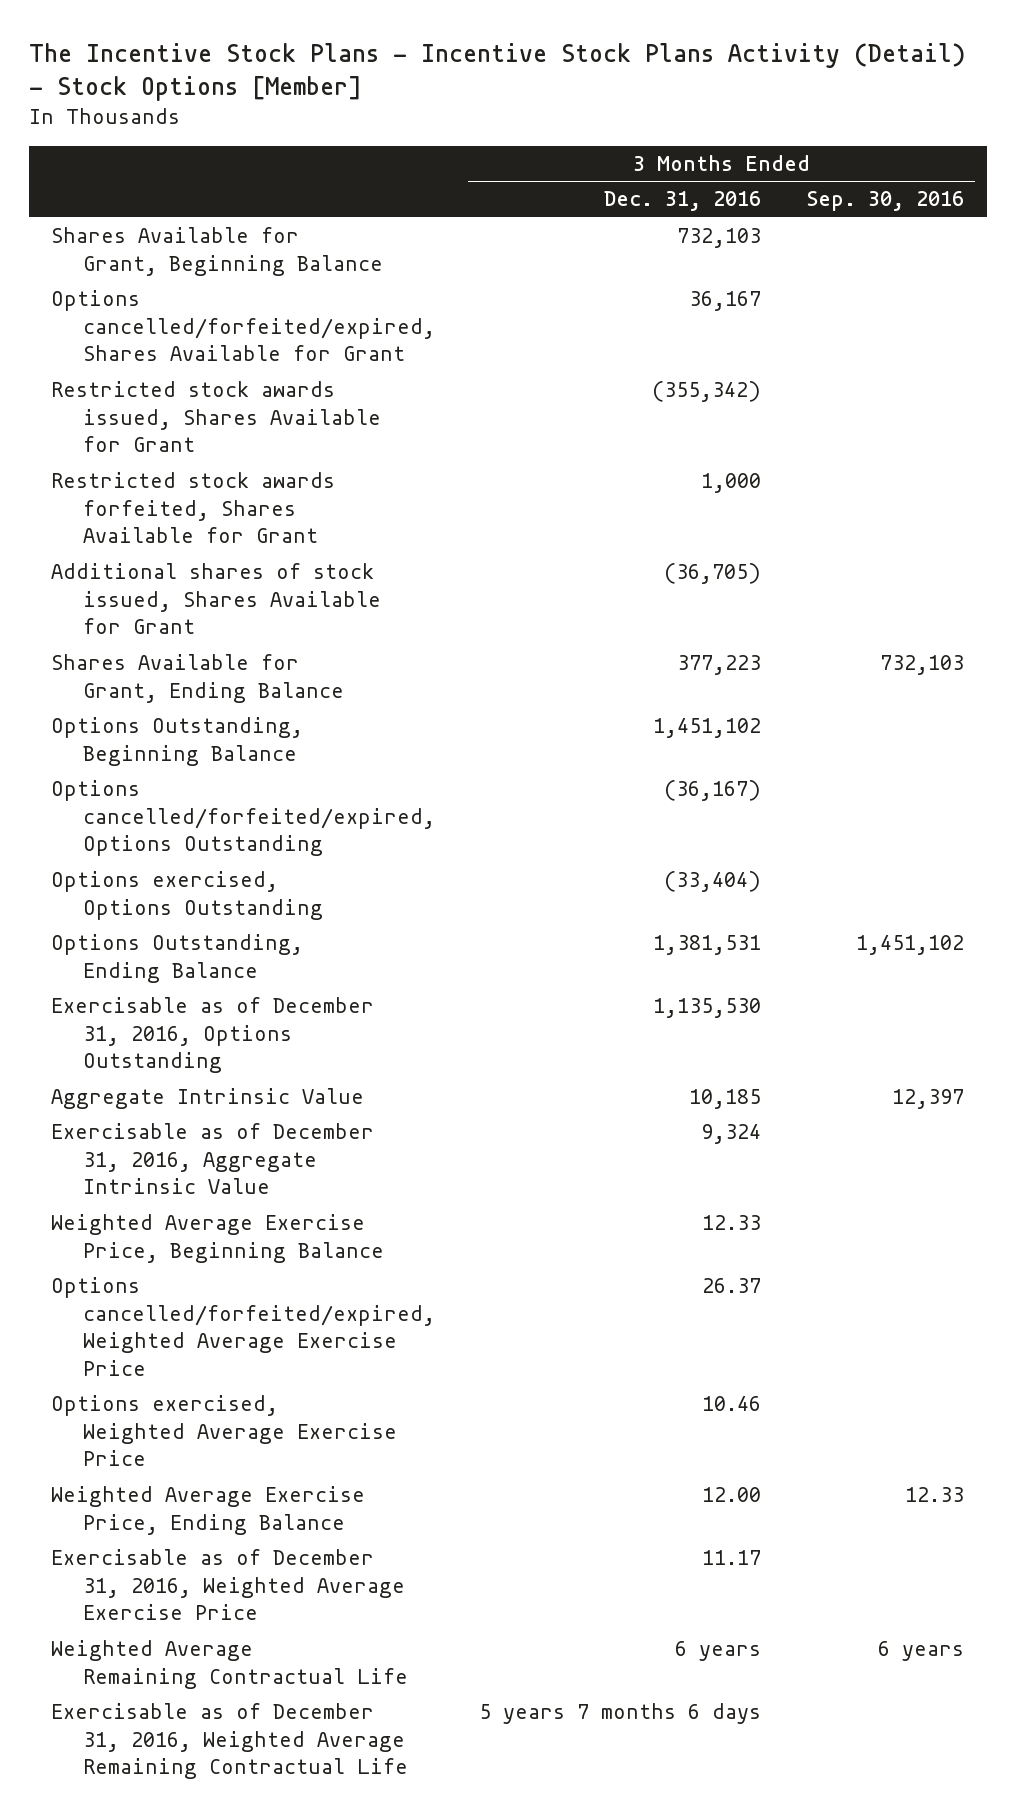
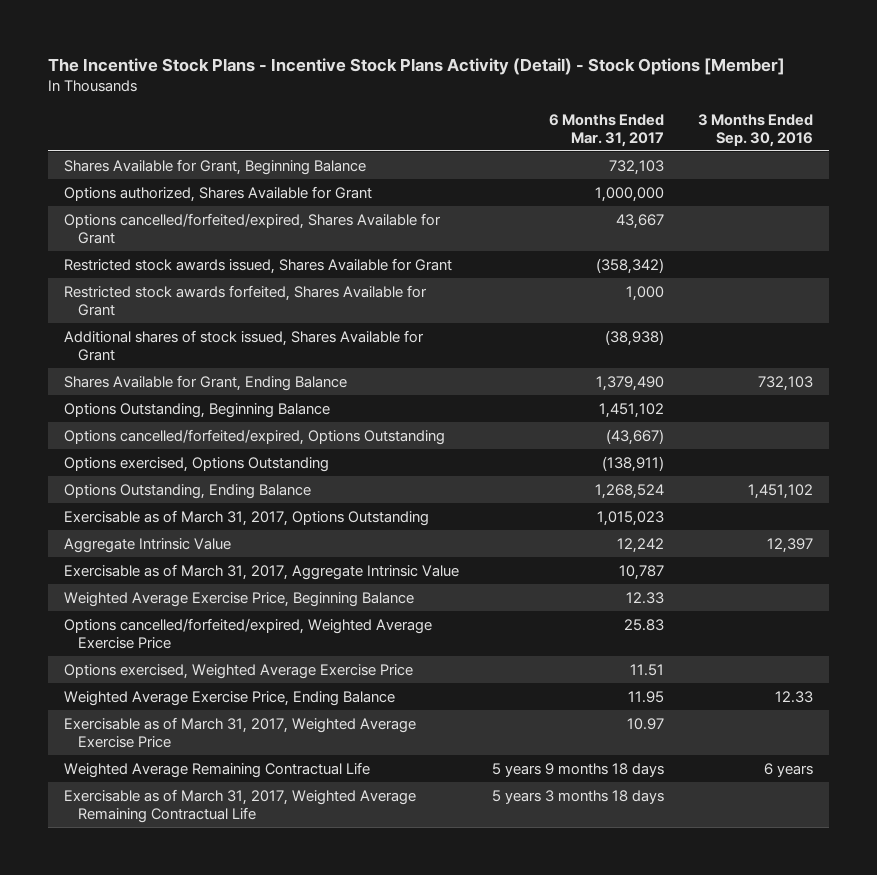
[604,191,762,212] Dec. 31, 2016 -> none
none -> [549,113,665,147] 6 Months Ended Mar. 31, 2017
none -> [64,185,373,202] Options authorized, Shares Available for Grant
[51,997,375,1074] Exercisable as of December 31, 2016, Options Outstanding -> [64,509,430,526] Exercisable as of March 31, 2017, Options Outstanding
[51,1123,375,1195] Exercisable as of December 31, 2016, Aggregate Intrinsic Value -> [64,563,460,580] Exercisable as of March 31, 2017, Aggregate Intrinsic Value
[51,1549,405,1621] Exercisable as of December 31, 2016, Weighted Average Exercise Price -> [64,716,417,748] Exercisable as of March 31, 2017, Weighted Average Exercise Price
[51,1703,408,1780] Exercisable as of December 31, 2016, Weighted Average Remaining Contractual Life -> [64,788,417,823] Exercisable as of March 31, 2017, Weighted Average Remaining Contractual Life

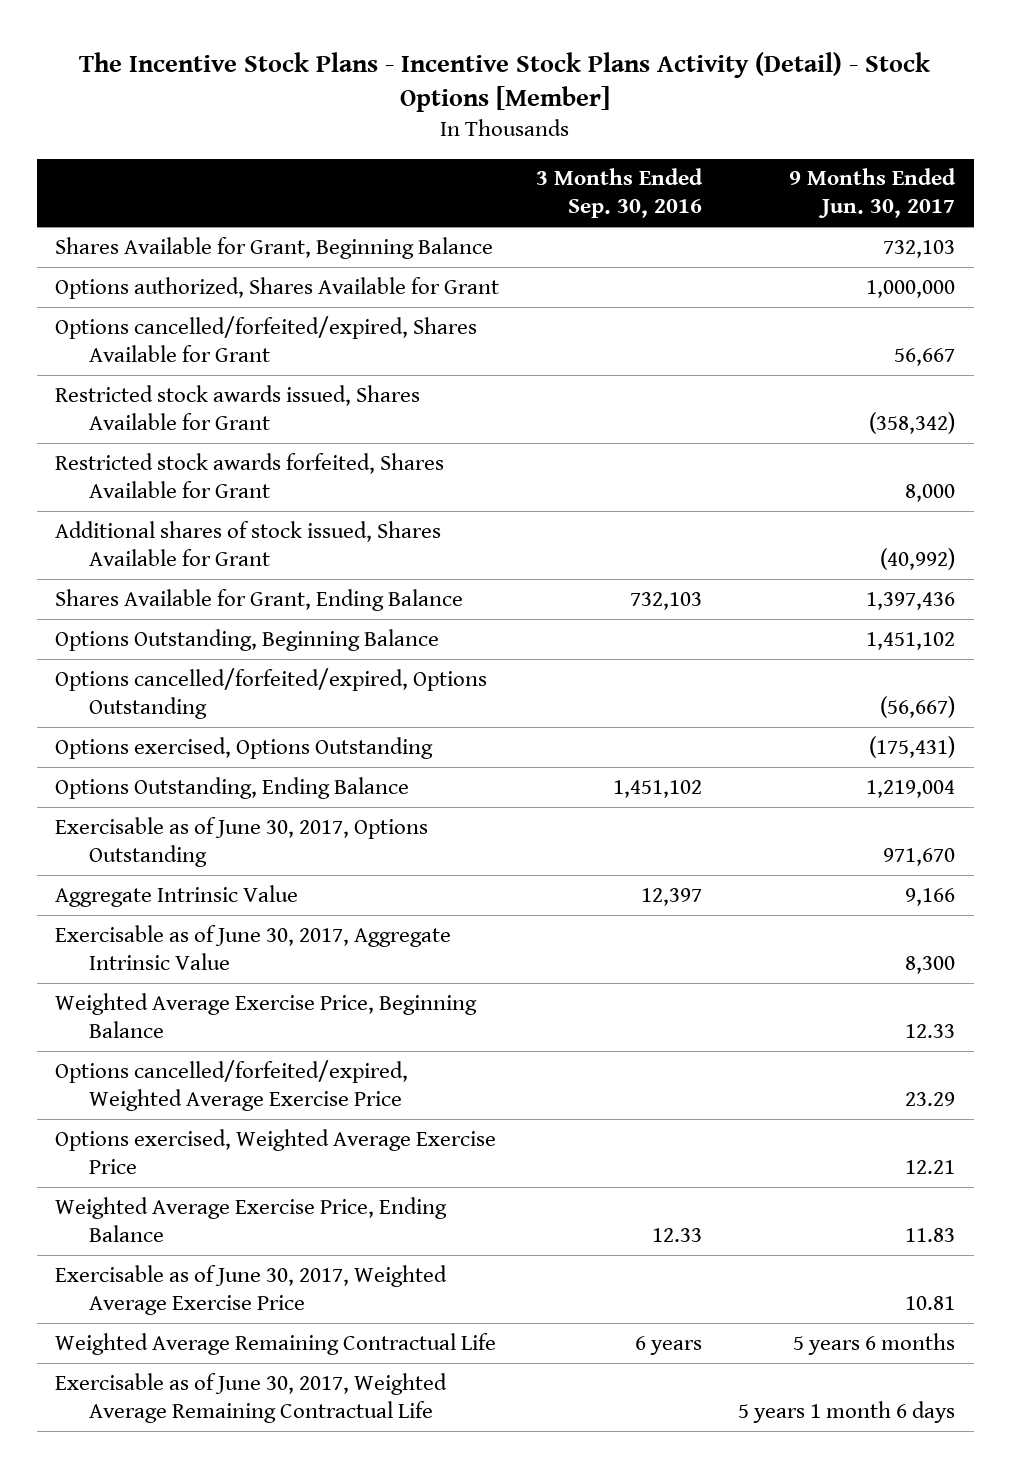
[549,113,665,147] 6 Months Ended Mar. 31, 2017 -> none
none -> [789,168,957,219] 9 Months Ended Jun. 30, 2017
[64,509,430,526] Exercisable as of March 31, 2017, Options Outstanding -> [55,816,429,867] Exercisable as of June 30, 2017, Options Outstanding
[64,563,460,580] Exercisable as of March 31, 2017, Aggregate Intrinsic Value -> [55,924,452,970] Exercisable as of June 30, 2017, Aggregate Intrinsic Value
[64,716,417,748] Exercisable as of March 31, 2017, Weighted Average Exercise Price -> [55,1264,448,1315] Exercisable as of June 30, 2017, Weighted Average Exercise Price
[64,788,417,823] Exercisable as of March 31, 2017, Weighted Average Remaining Contractual Life -> [55,1372,448,1423] Exercisable as of June 30, 2017, Weighted Average Remaining Contractual Life

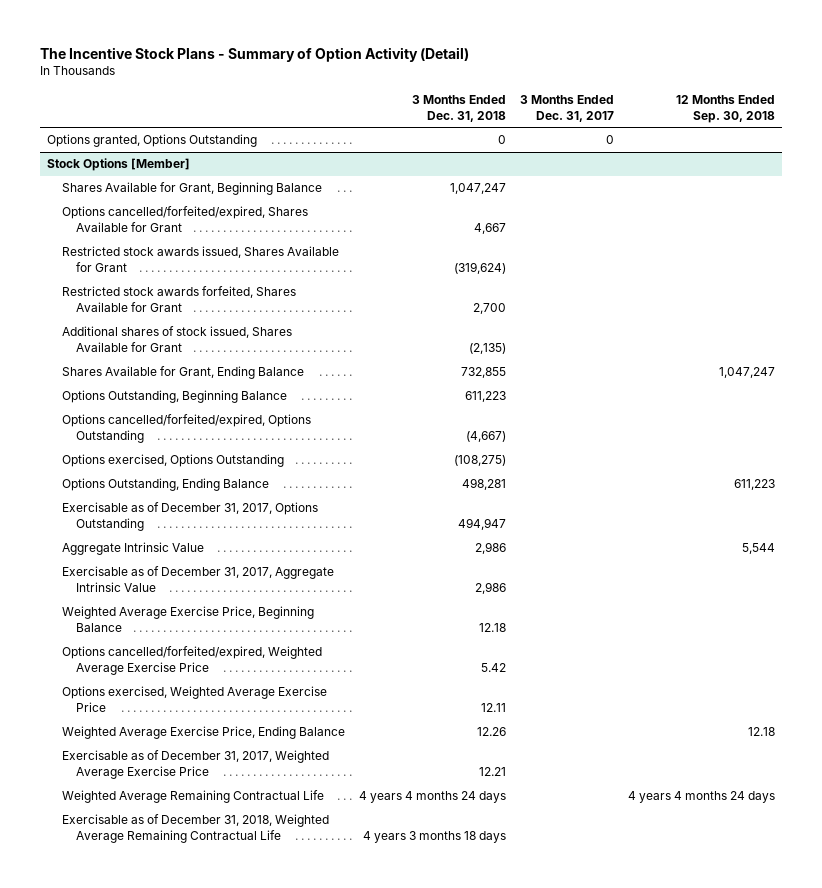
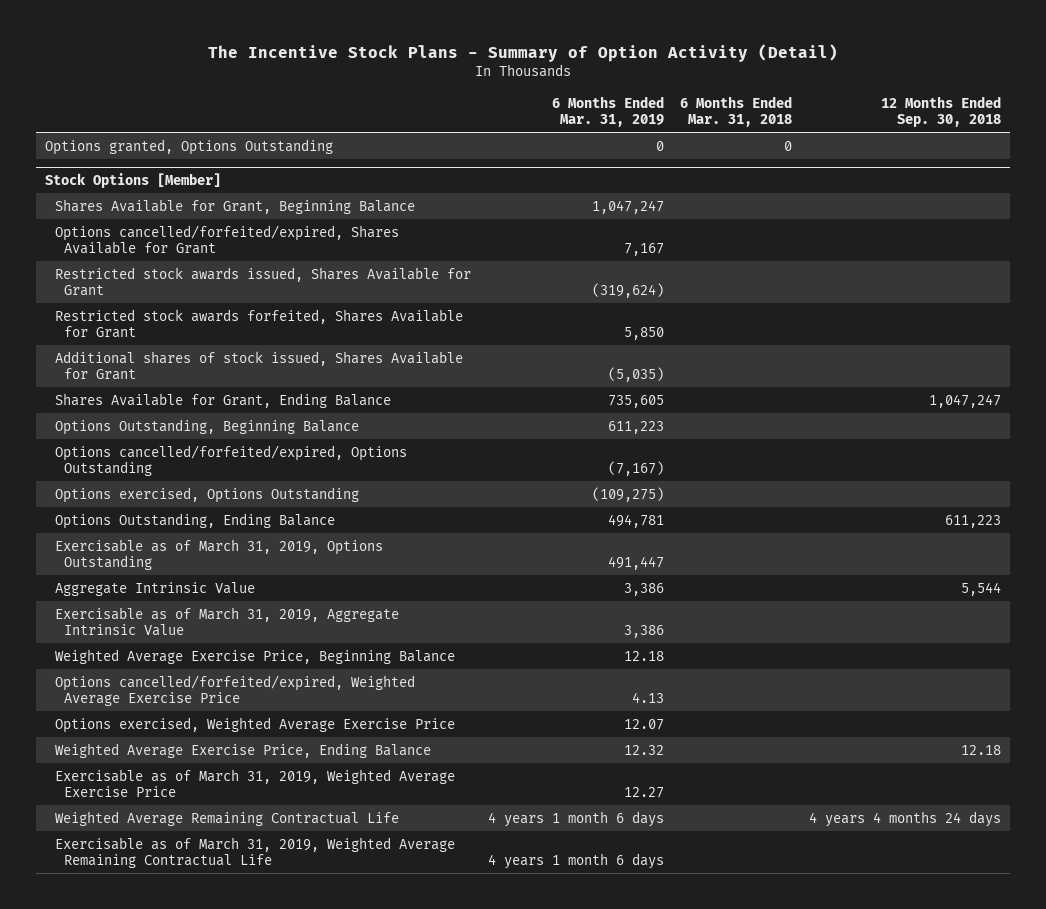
[411,95,506,122] 3 Months Ended Dec. 31, 2018 -> none
[519,95,614,122] 3 Months Ended Dec. 31, 2017 -> none
none -> [551,95,664,128] 6 Months Ended Mar. 31, 2019
none -> [680,95,793,128] 6 Months Ended Mar. 31, 2018
[61,502,318,532] Exercisable as of December 31, 2017, Options Outstanding -> [54,538,383,571] Exercisable as of March 31, 2019, Options Outstanding
[61,566,334,593] Exercisable as of December 31, 2017, Aggregate Intrinsic Value -> [54,606,399,637] Exercisable as of March 31, 2019, Aggregate Intrinsic Value
[61,750,329,780] Exercisable as of December 31, 2017, Weighted Average Exercise Price -> [54,768,455,798] Exercisable as of March 31, 2019, Weighted Average Exercise Price
[61,814,329,844] Exercisable as of December 31, 2018, Weighted Average Remaining Contractual Life -> [54,836,455,869] Exercisable as of March 31, 2019, Weighted Average Remaining Contractual Life

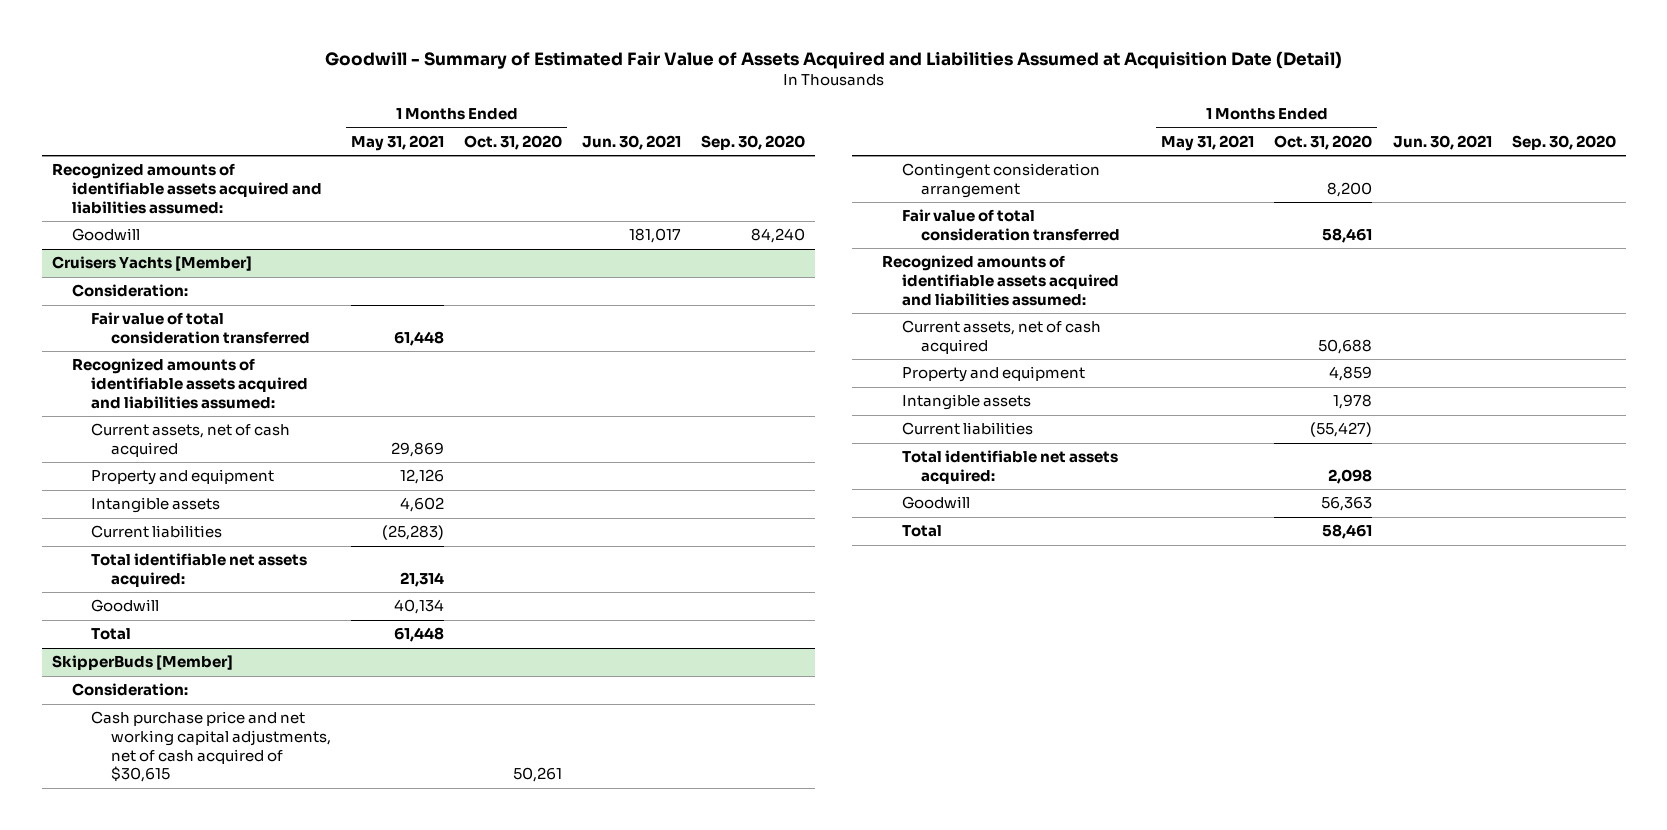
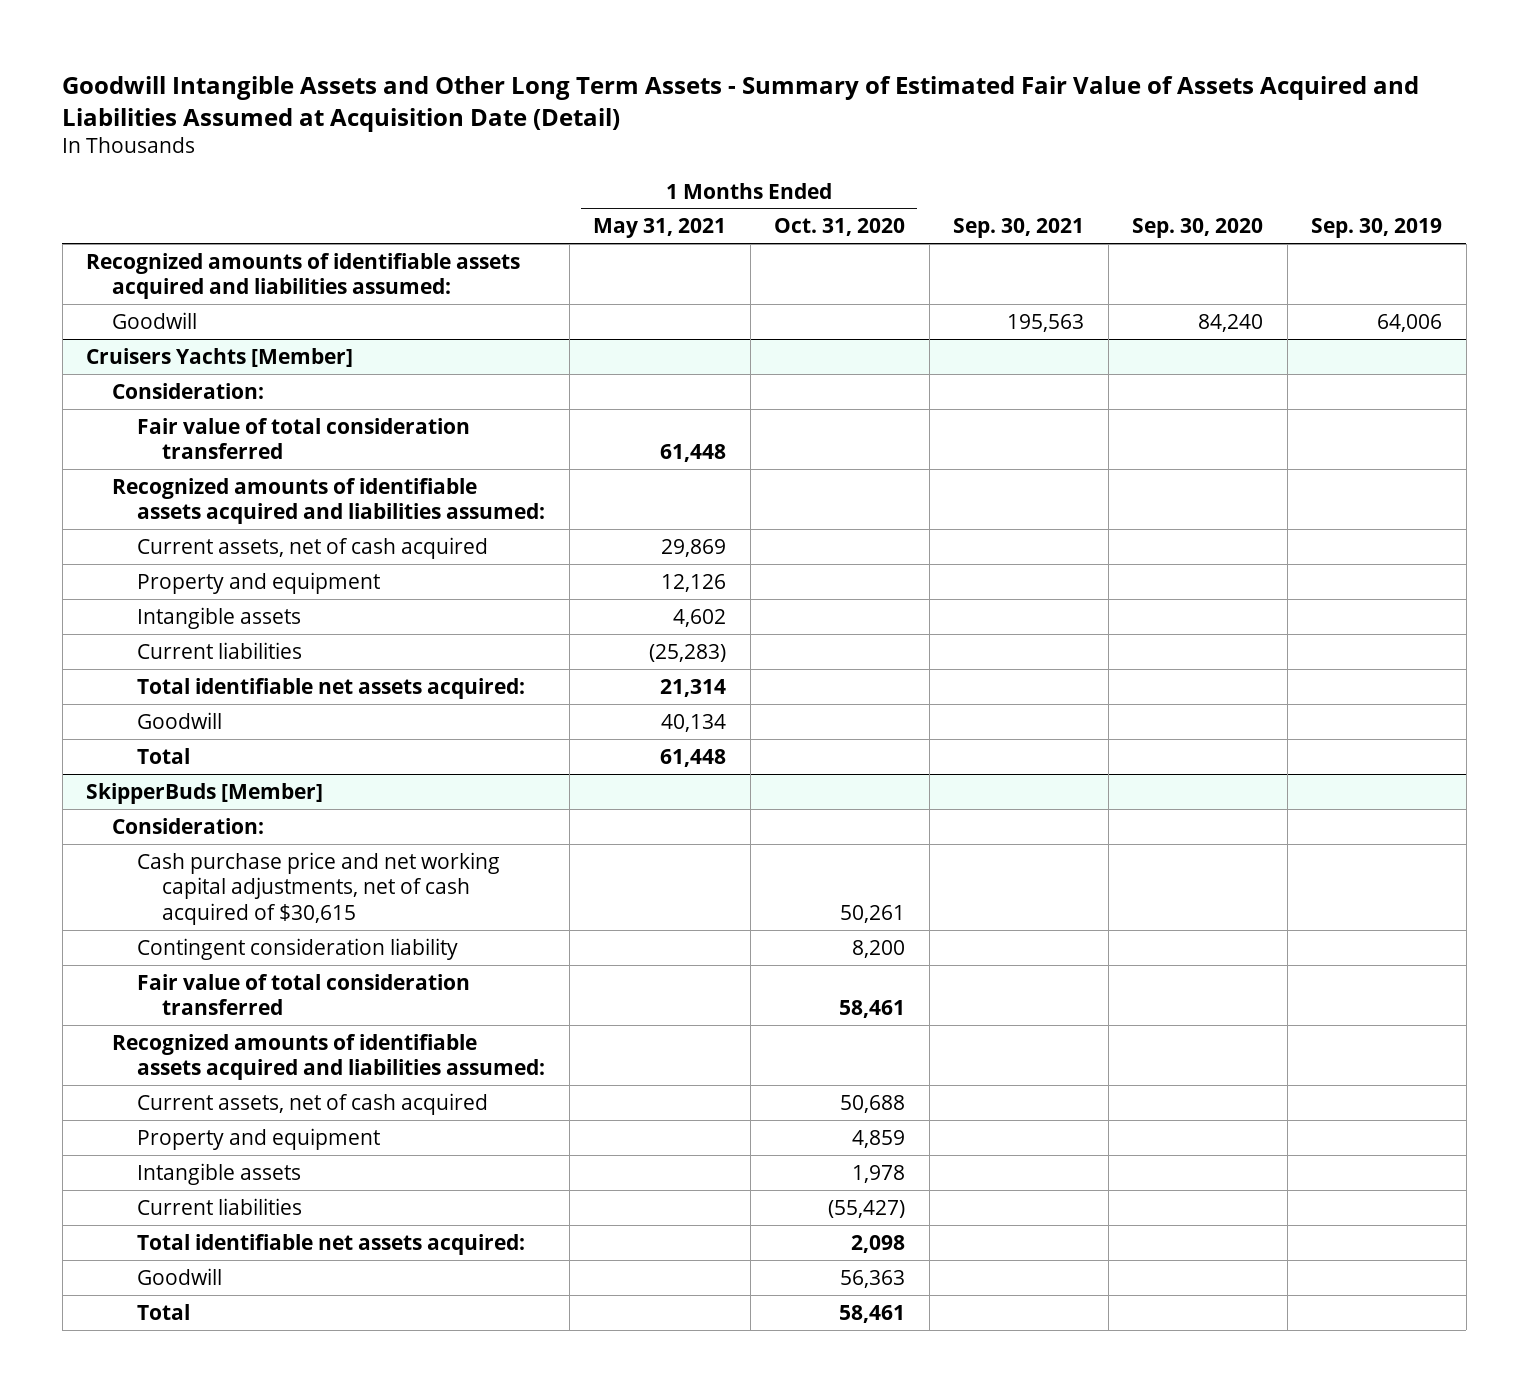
[324,50,1342,69] Goodwill - Summary of Estimated Fair Value of Assets Acquired and Liabilities Assumed at Acquisition Date (Detail) -> [62,76,1420,132] Goodwill Intangible Assets and Other Long Term Assets - Summary of Estimated Fair Value of Assets Acquired and Liabilities Assumed at Acquisition Date (Detail)
[582,134,682,150] Jun. 30, 2021 -> none
none -> [953,218,1085,239] Sep. 30, 2021
none -> [1311,218,1443,239] Sep. 30, 2019
[901,163,1100,198] Contingent consideration arrangement -> [137,937,459,960] Contingent consideration liability

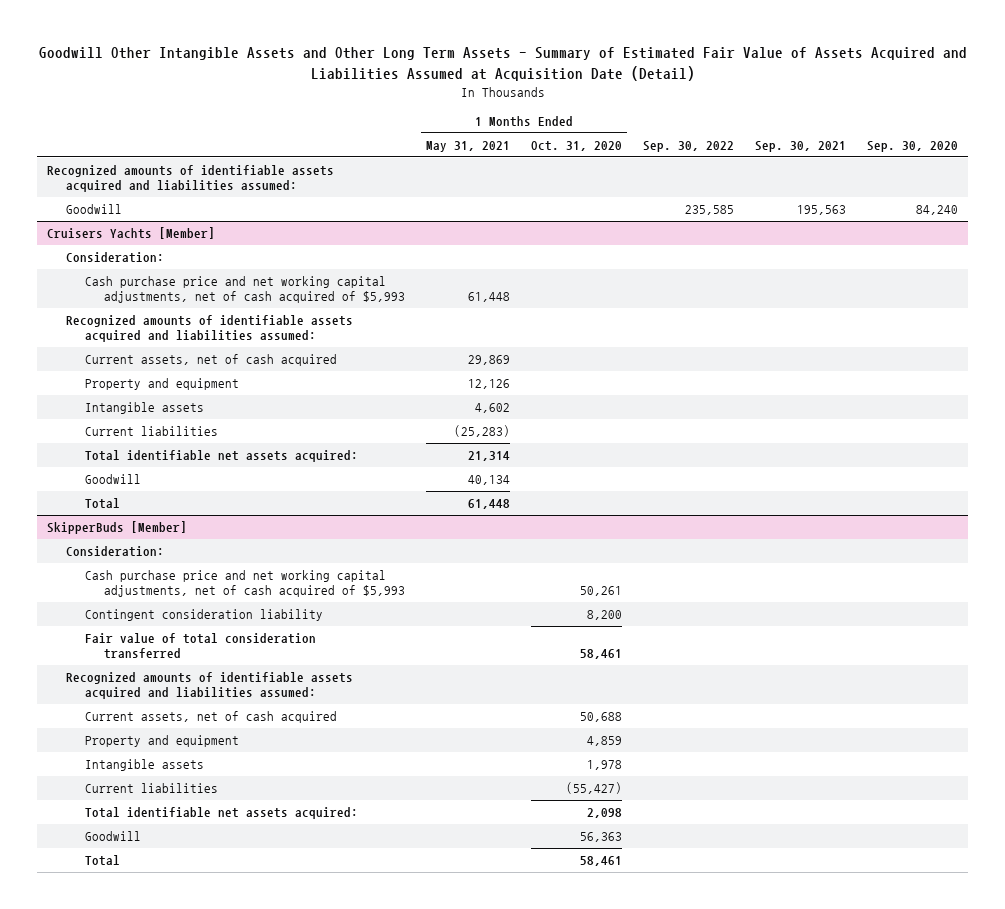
[62,76,1420,132] Goodwill Intangible Assets and Other Long Term Assets - Summary of Estimated Fair Value of Assets Acquired and Liabilities Assumed at Acquisition Date (Detail) -> [38,47,967,81] Goodwill Other Intangible Assets and Other Long Term Assets - Summary of Estimated Fair Value of Assets Acquired and Liabilities Assumed at Acquisition Date (Detail)
[1311,218,1443,239] Sep. 30, 2019 -> none
none -> [642,141,734,153] Sep. 30, 2022
[137,417,471,460] Fair value of total consideration transferred -> [85,276,406,304] Cash purchase price and net working capital adjustments, net of cash acquired of $5,993
[137,851,501,925] Cash purchase price and net working capital adjustments, net of cash acquired of $30,615 -> [85,570,406,598] Cash purchase price and net working capital adjustments, net of cash acquired of $5,993

